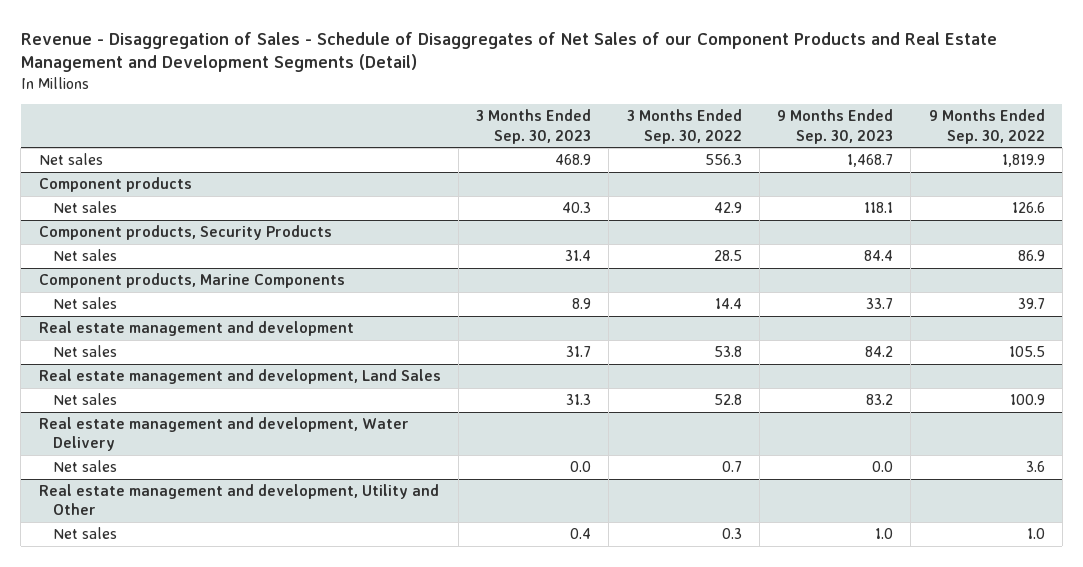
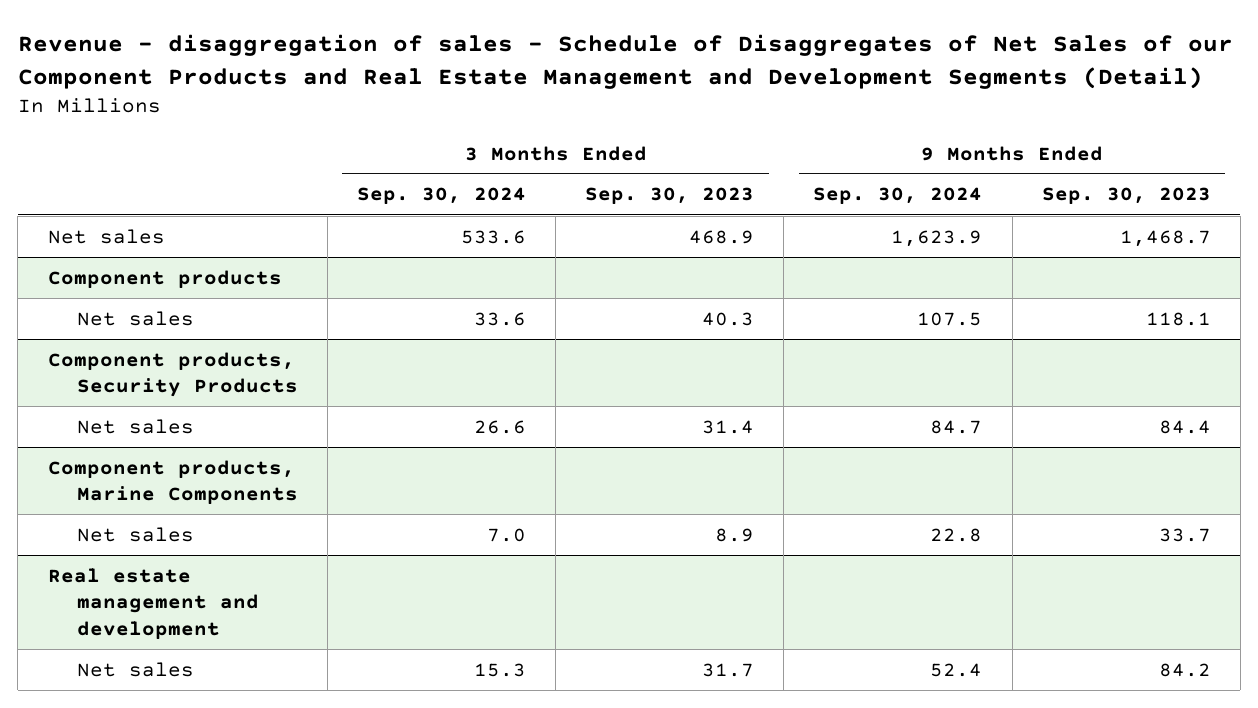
[20,31,997,73] Revenue - Disaggregation of Sales - Schedule of Disaggregates of Net Sales of our Component Products and Real Estate Management and Development Segments (Detail) -> [17,33,1233,89] Revenue - disaggregation of sales - Schedule of Disaggregates of Net Sales of our Component Products and Real Estate Management and Development Segments (Detail)
[626,109,742,144] 3 Months Ended Sep. 30, 2022 -> none
[928,109,1045,144] 9 Months Ended Sep. 30, 2022 -> none
none -> [357,187,527,205] Sep. 30, 2024
none -> [813,187,983,205] Sep. 30, 2024
[38,369,441,385] Real estate management and development, Land Sales -> none
[52,393,117,406] Net sales -> none
[38,417,409,452] Real estate management and development, Water Delivery -> none
[52,460,117,473] Net sales -> none
[38,484,439,516] Real estate management and development, Utility and Other -> none
[52,527,117,540] Net sales -> none

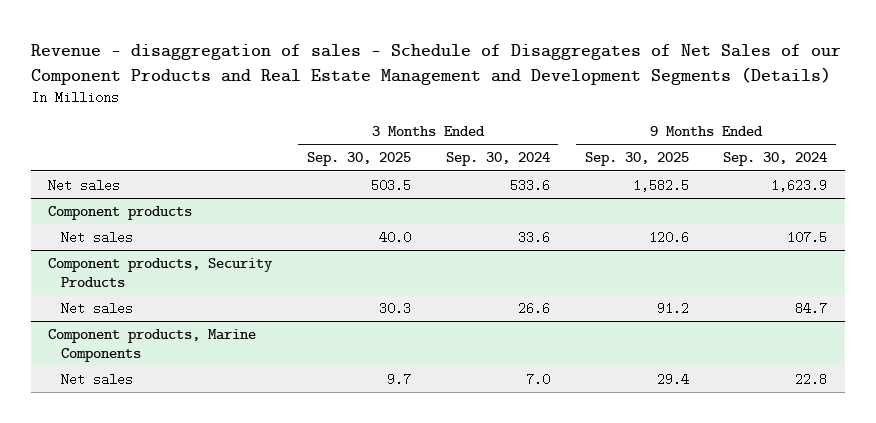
[17,33,1233,89] Revenue - disaggregation of sales - Schedule of Disaggregates of Net Sales of our Component Products and Real Estate Management and Development Segments (Detail) -> [31,43,842,85] Revenue - disaggregation of sales - Schedule of Disaggregates of Net Sales of our Component Products and Real Estate Management and Development Segments (Details)
[585,187,755,205] Sep. 30, 2023 -> none
[1041,187,1211,205] Sep. 30, 2023 -> none
none -> [307,152,412,167] Sep. 30, 2025
none -> [584,152,689,167] Sep. 30, 2025
[47,567,259,639] Real estate management and development -> none
[76,661,194,677] Net sales -> none

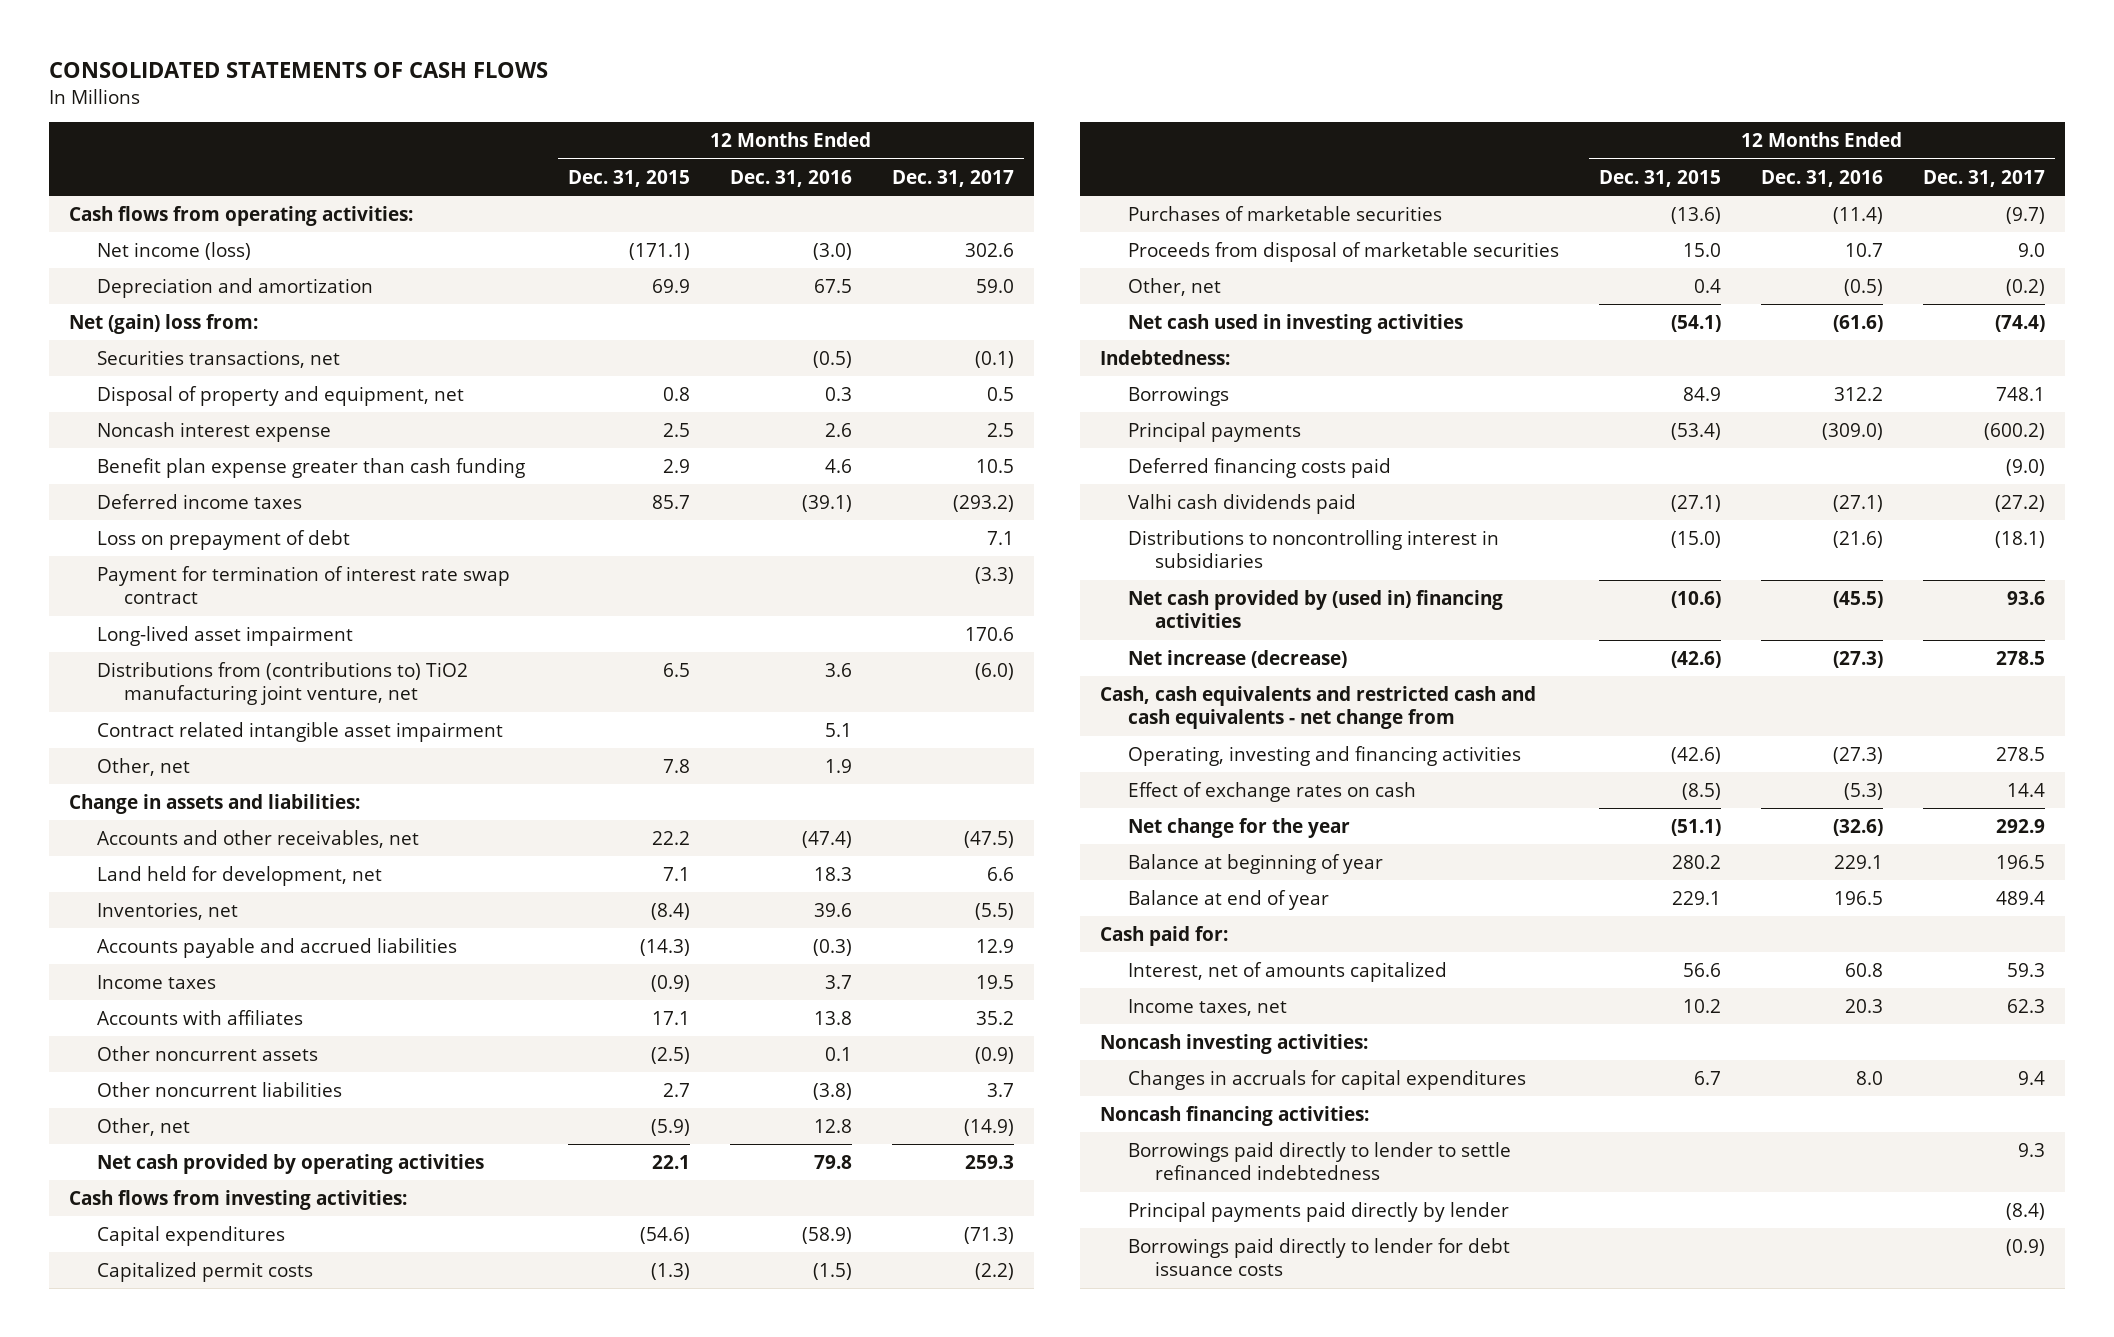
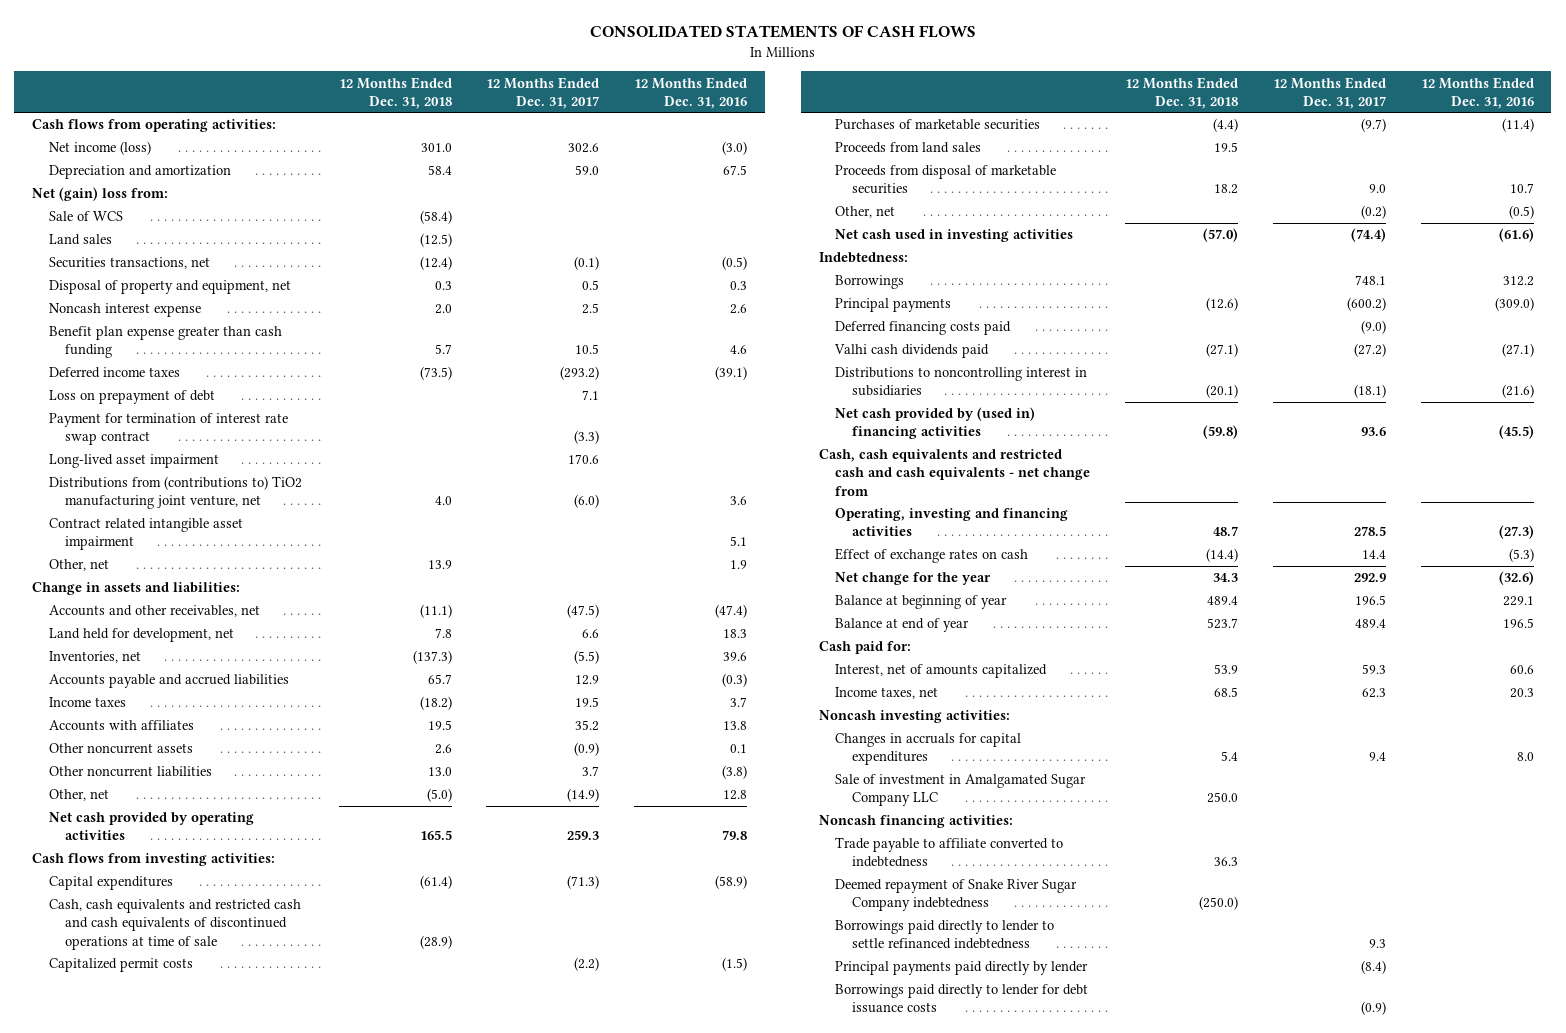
[567,169,690,187] Dec. 31, 2015 -> none
none -> [338,76,452,109] 12 Months Ended Dec. 31, 2018
none -> [48,211,123,222] Sale of WCS
none -> [48,234,112,246] Land sales
none -> [48,899,301,950] Cash, cash equivalents and restricted cash and cash equivalents of discontinued operations at time of sale
none -> [835,142,982,154] Proceeds from land sales
[1127,649,1347,668] Net increase (decrease) -> none
[1844,962,1883,977] 60.8 -> [1510,665,1535,675] 60.6
none -> [835,774,1087,807] Sale of investment in Amalgamated Sugar Company LLC
none -> [835,837,1064,868] Trade payable to affiliate converted to indebtedness
none -> [835,879,1078,912] Deemed repayment of Snake River Sugar Company indebtedness

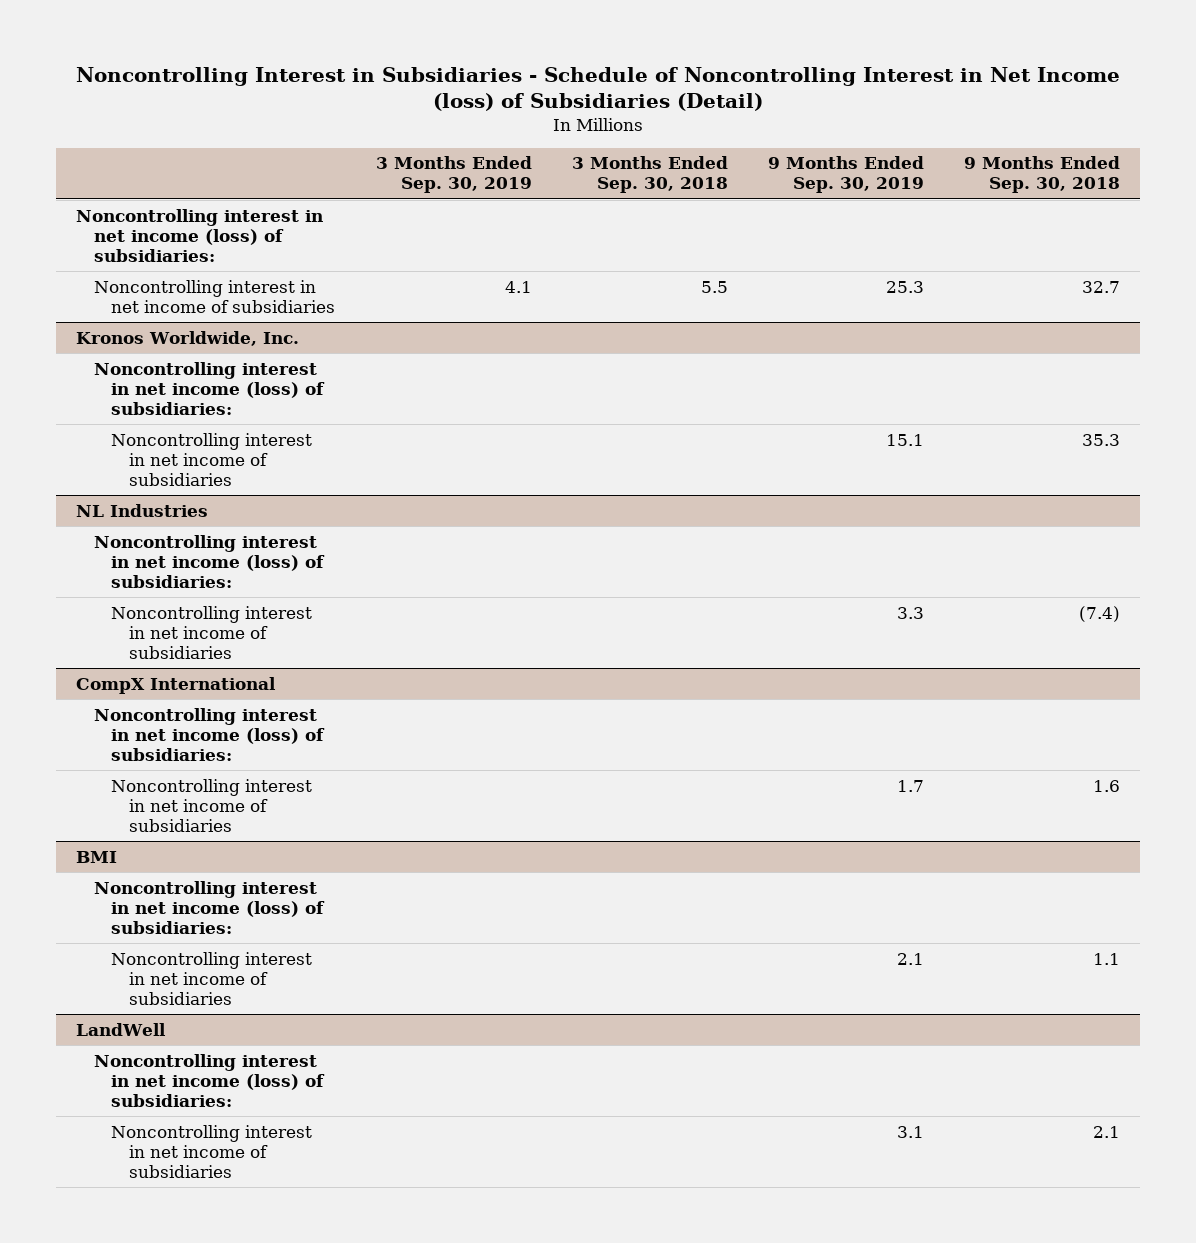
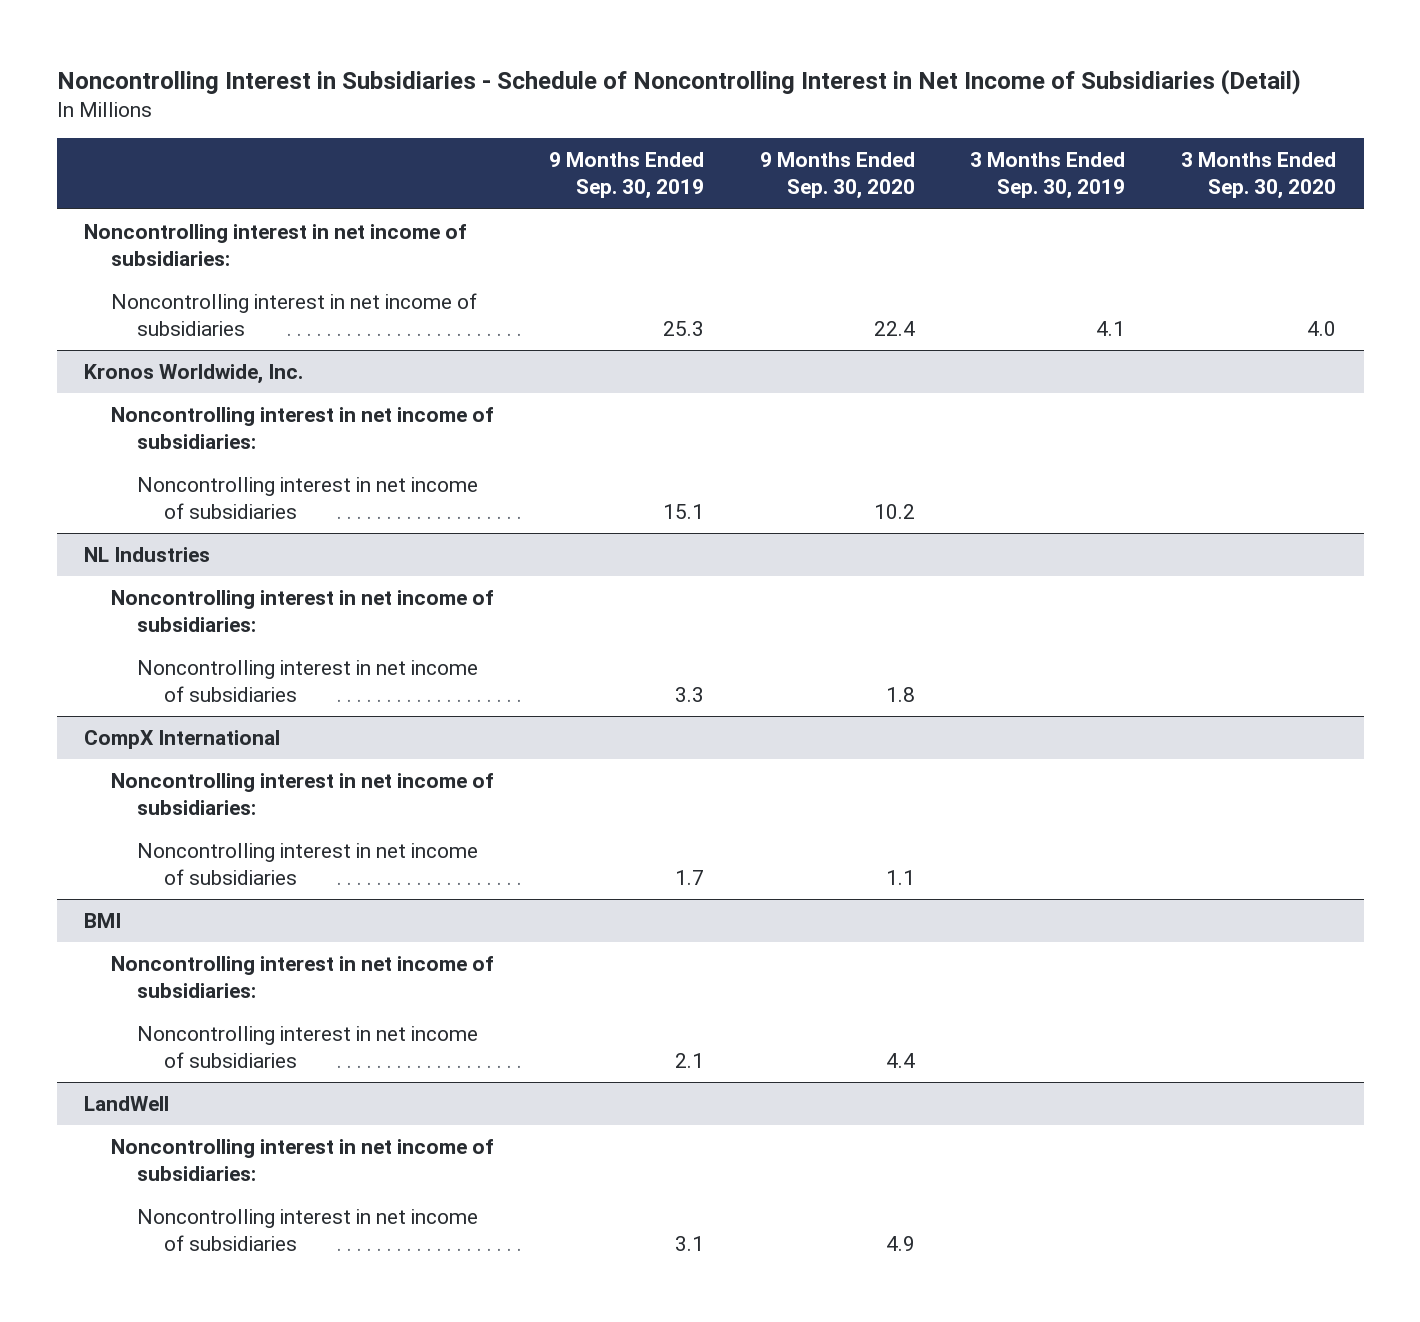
[76,66,1121,112] Noncontrolling Interest in Subsidiaries - Schedule of Noncontrolling Interest in Net Income (loss) of Subsidiaries (Detail) -> [56,69,1301,96] Noncontrolling Interest in Subsidiaries - Schedule of Noncontrolling Interest in Net Income of Subsidiaries (Detail)
[571,156,728,194] 3 Months Ended Sep. 30, 2018 -> none
[964,156,1121,194] 9 Months Ended Sep. 30, 2018 -> none
none -> [759,152,915,200] 9 Months Ended Sep. 30, 2020
none -> [1180,152,1336,200] 3 Months Ended Sep. 30, 2020
[75,208,323,263] Noncontrolling interest in net income (loss) of subsidiaries: -> [84,224,468,267] Noncontrolling interest in net income of subsidiaries:
[93,361,326,416] Noncontrolling interest in net income (loss) of subsidiaries: -> [110,407,494,450] Noncontrolling interest in net income of subsidiaries:
[93,534,326,589] Noncontrolling interest in net income (loss) of subsidiaries: -> [110,590,494,633] Noncontrolling interest in net income of subsidiaries:
[93,707,326,762] Noncontrolling interest in net income (loss) of subsidiaries: -> [110,773,494,816] Noncontrolling interest in net income of subsidiaries:
[93,880,326,935] Noncontrolling interest in net income (loss) of subsidiaries: -> [110,956,494,999] Noncontrolling interest in net income of subsidiaries:
[93,1053,326,1108] Noncontrolling interest in net income (loss) of subsidiaries: -> [110,1139,494,1182] Noncontrolling interest in net income of subsidiaries:

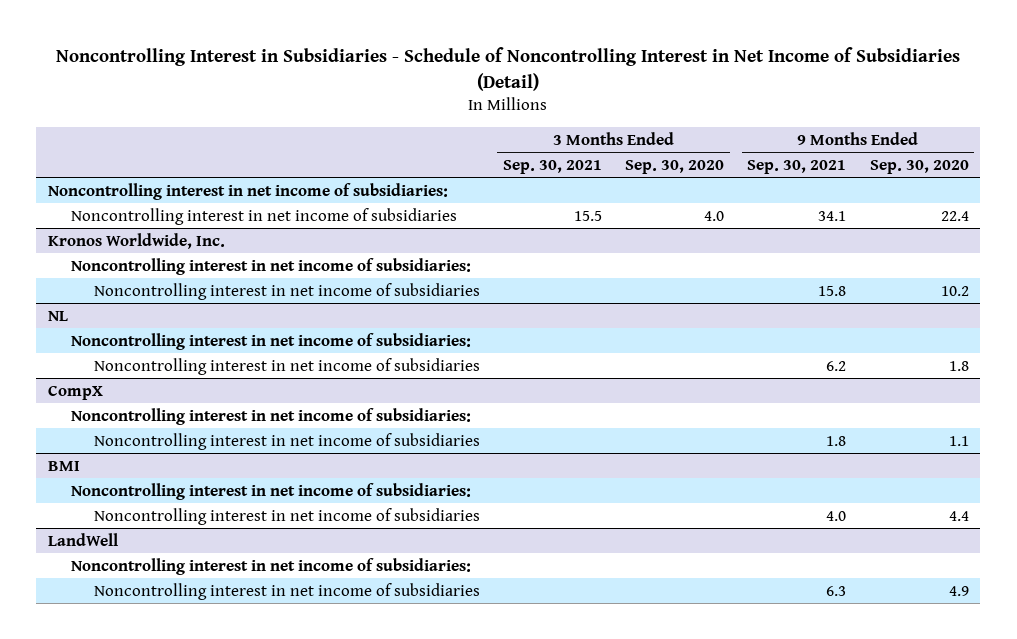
[549,152,705,200] 9 Months Ended Sep. 30, 2019 -> none
[970,152,1126,200] 3 Months Ended Sep. 30, 2019 -> none
none -> [503,159,603,174] Sep. 30, 2021
none -> [747,159,847,174] Sep. 30, 2021
[84,547,211,563] NL Industries -> [48,310,69,321] NL
[84,730,281,750] CompX International -> [48,384,104,400] CompX

